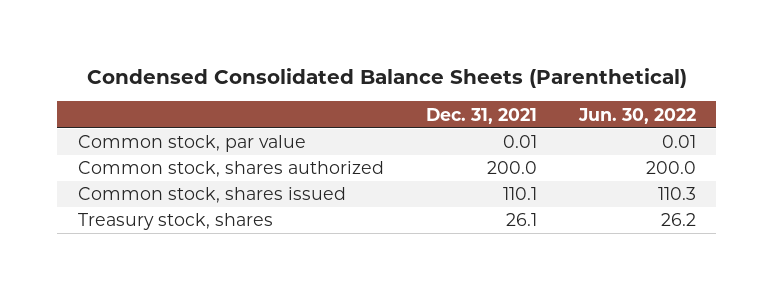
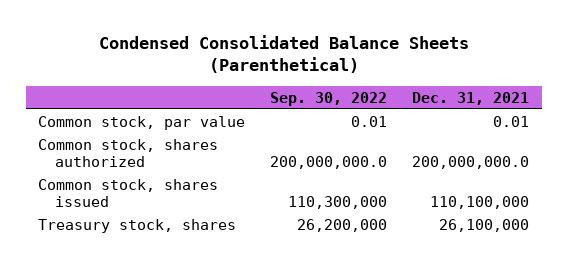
[577,107,696,124] Jun. 30, 2022 -> none
none -> [270,91,388,106] Sep. 30, 2022
[486,161,537,175] 200.0 -> [412,155,530,169] 200,000,000.0
[502,187,537,201] 110.1 -> [430,195,530,209] 110,100,000
[505,213,537,227] 26.1 -> [439,218,530,232] 26,100,000

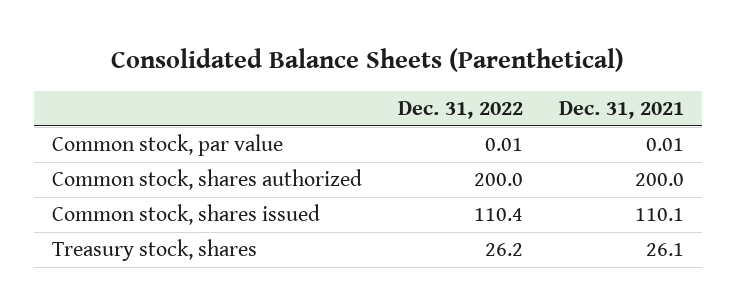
[98,34,469,74] Condensed Consolidated Balance Sheets (Parenthetical) -> [110,48,624,73] Consolidated Balance Sheets (Parenthetical)
[270,91,388,106] Sep. 30, 2022 -> none
none -> [397,100,523,119] Dec. 31, 2022
[412,155,530,169] 200,000,000.0 -> [634,173,684,187] 200.0
[430,195,530,209] 110,100,000 -> [634,208,684,222] 110.1
[439,218,530,232] 26,100,000 -> [645,243,684,257] 26.1

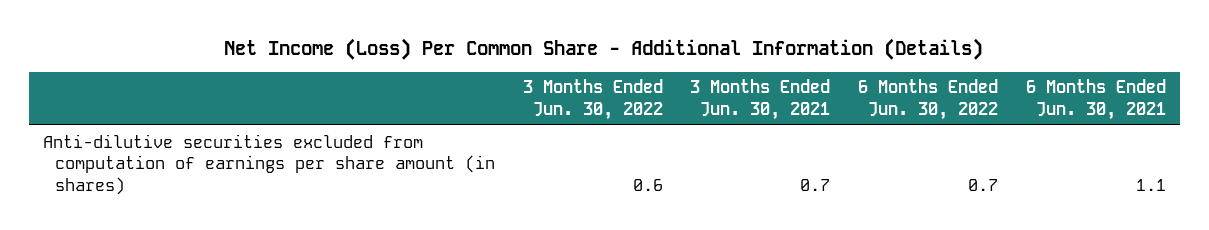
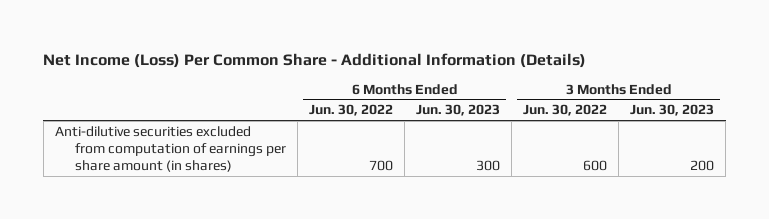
[690,79,831,120] 3 Months Ended Jun. 30, 2021 -> none
[1025,79,1166,120] 6 Months Ended Jun. 30, 2021 -> none
none -> [416,104,501,117] Jun. 30, 2023
none -> [630,104,715,117] Jun. 30, 2023
[632,178,663,191] 0.6 -> [583,160,608,172] 600
[968,178,999,191] 0.7 -> [369,160,394,172] 700

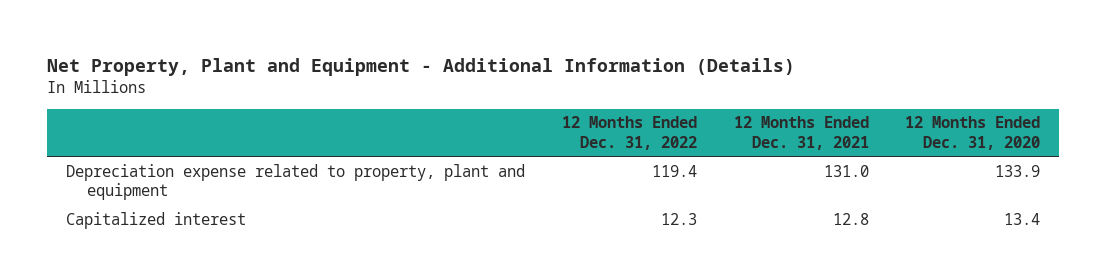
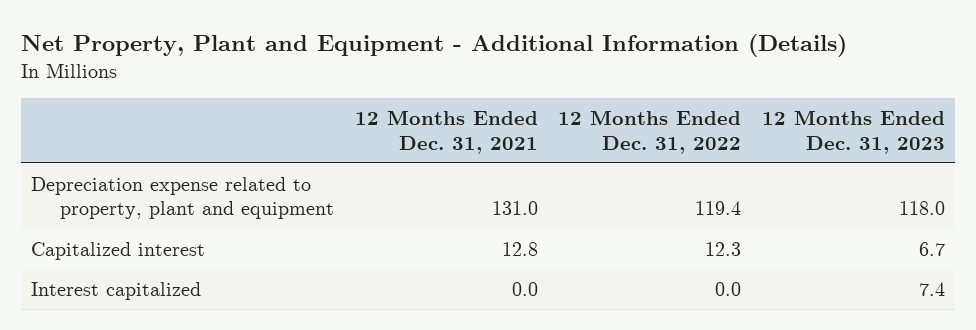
[905,116,1041,150] 12 Months Ended Dec. 31, 2020 -> none
none -> [762,109,946,154] 12 Months Ended Dec. 31, 2023
none -> [30,281,201,300] Interest capitalized

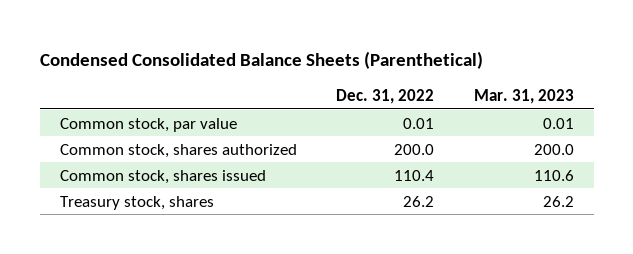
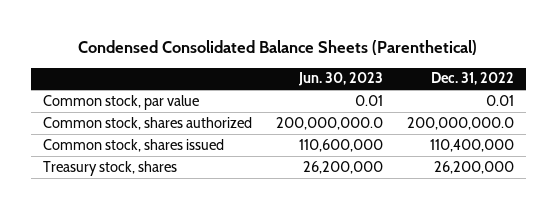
[473,88,574,104] Mar. 31, 2023 -> none
none -> [297,72,383,87] Jun. 30, 2023
[394,143,435,155] 200.0 -> [407,116,515,130] 200,000,000.0
[394,169,435,181] 110.4 -> [430,138,515,152] 110,400,000
[403,195,435,207] 26.2 -> [434,160,515,174] 26,200,000

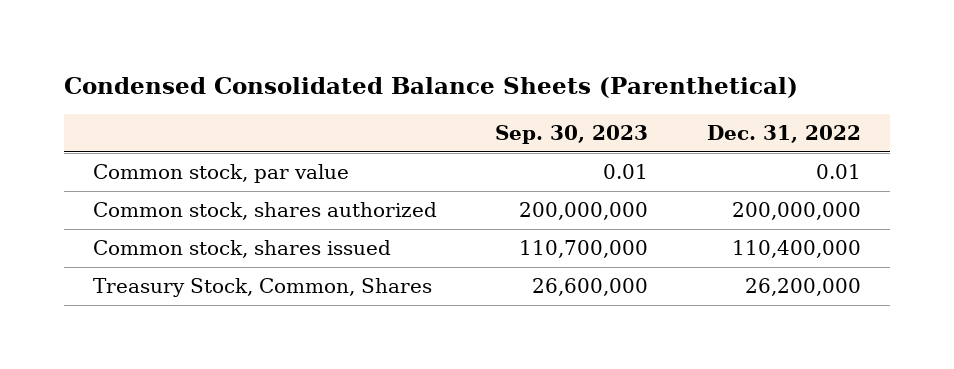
[297,72,383,87] Jun. 30, 2023 -> none
none -> [495,125,649,145] Sep. 30, 2023
[407,116,515,130] 200,000,000.0 -> [731,202,861,221] 200,000,000
[42,160,177,176] Treasury stock, shares -> [93,278,433,298] Treasury Stock, Common, Shares

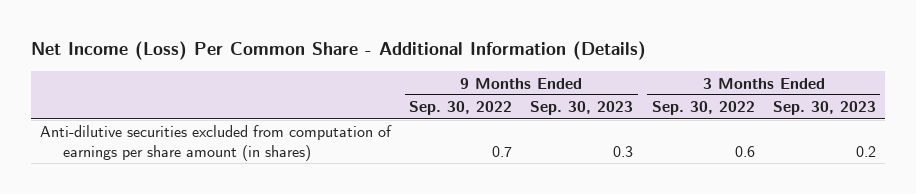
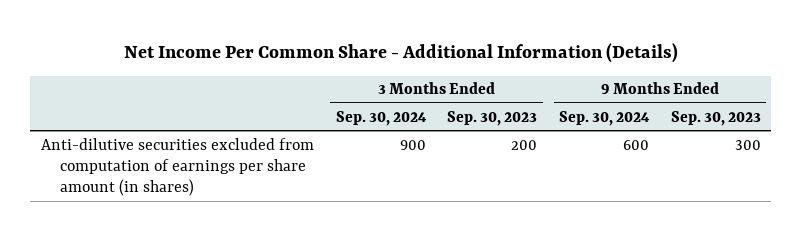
[30,41,646,61] Net Income (Loss) Per Common Share - Additional Information (Details) -> [123,42,678,63] Net Income Per Common Share - Additional Information (Details)
[409,101,513,116] Sep. 30, 2022 -> none
[651,101,755,116] Sep. 30, 2022 -> none
none -> [335,110,427,126] Sep. 30, 2024
none -> [559,110,651,126] Sep. 30, 2024
[613,145,634,157] 0.3 -> [734,139,761,150] 300
[855,145,876,157] 0.2 -> [511,139,538,150] 200

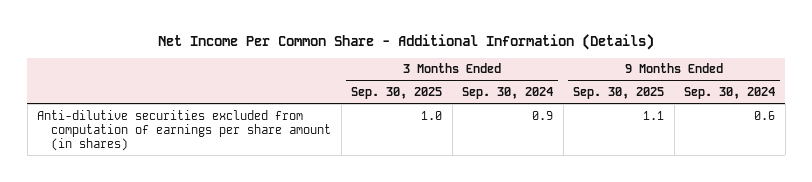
[447,110,538,126] Sep. 30, 2023 -> none
[670,110,761,126] Sep. 30, 2023 -> none
none -> [351,86,443,99] Sep. 30, 2025
none -> [573,86,665,99] Sep. 30, 2025
[399,139,426,150] 900 -> [532,110,554,120] 0.9
[623,139,650,150] 600 -> [754,110,776,120] 0.6

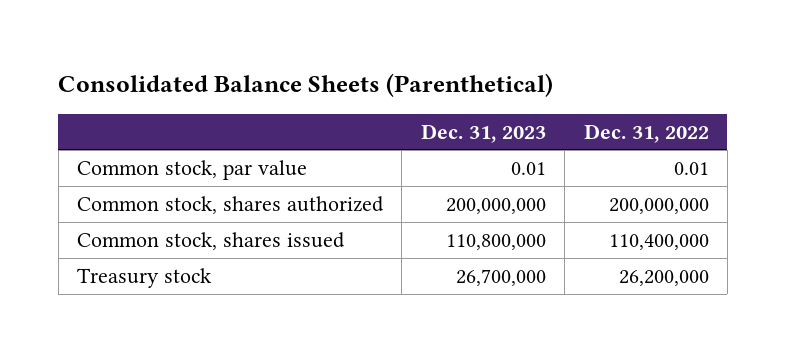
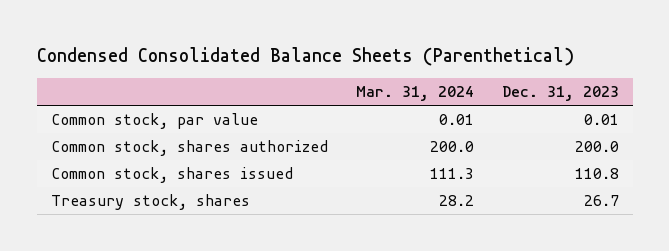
[58,73,554,98] Consolidated Balance Sheets (Parenthetical) -> [36,46,574,66] Condensed Consolidated Balance Sheets (Parenthetical)
[583,123,709,143] Dec. 31, 2022 -> none
none -> [355,86,474,102] Mar. 31, 2024
[445,197,546,214] 200,000,000 -> [574,141,619,153] 200.0
[445,233,546,250] 110,800,000 -> [574,168,619,180] 110.8
[77,267,213,288] Treasury stock -> [50,194,250,211] Treasury stock, shares
[455,268,546,286] 26,700,000 -> [583,195,619,207] 26.7

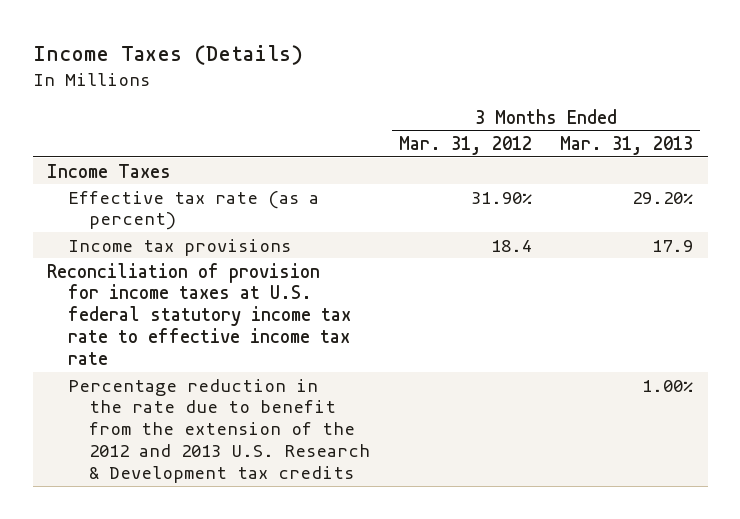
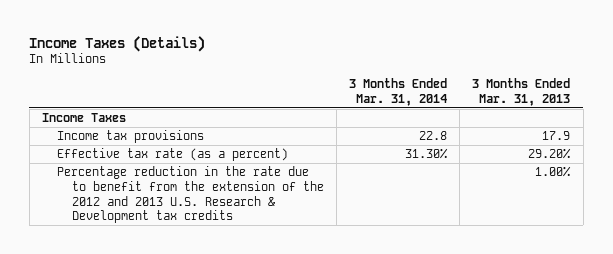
[398,135,532,155] Mar. 31, 2012 -> none
none -> [349,78,448,106] 3 Months Ended Mar. 31, 2014
[46,262,352,365] Reconciliation of provision for income taxes at U.S. federal statutory income tax rate to effective income tax rate -> none
[68,190,320,231] Effective tax rate (as a percent) -> [56,148,288,162] Effective tax rate (as a percent)

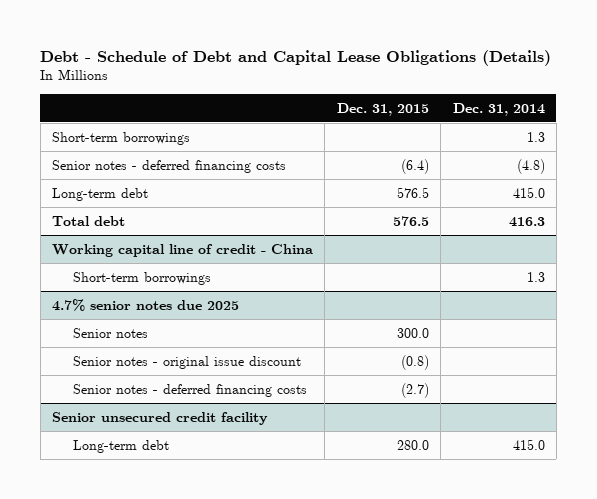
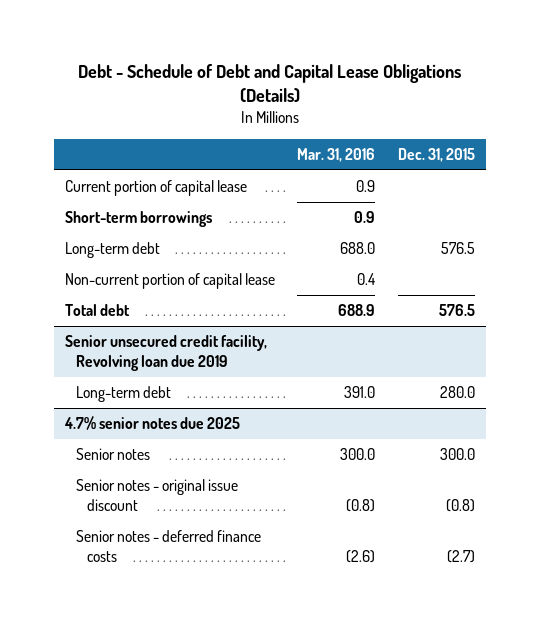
[452,102,545,116] Dec. 31, 2014 -> none
none -> [297,148,376,163] Mar. 31, 2016
none -> [65,180,248,197] Current portion of capital lease
[52,159,287,173] Senior notes - deferred financing costs -> none
none -> [65,273,276,290] Non-current portion of capital lease
[52,243,314,257] Working capital line of credit - China -> none
[73,271,212,285] Short-term borrowings -> none
none -> [65,335,268,372] Senior unsecured credit facility, Revolving loan due 2019
none -> [76,386,172,403] Long-term debt
[52,411,269,425] Senior unsecured credit facility -> none
[73,439,170,453] Long-term debt -> none
[73,383,308,397] Senior notes - deferred financing costs -> [76,530,262,563] Senior notes - deferred finance costs

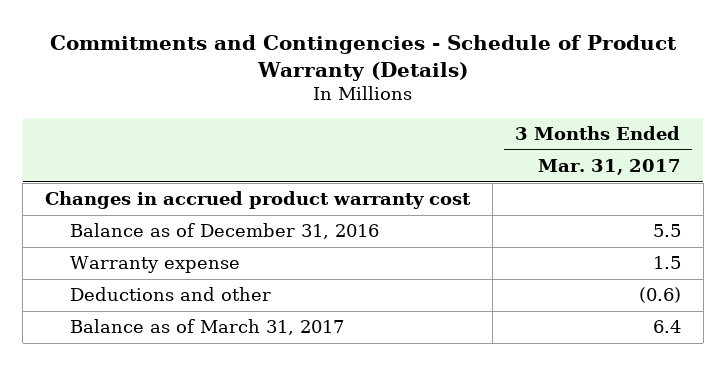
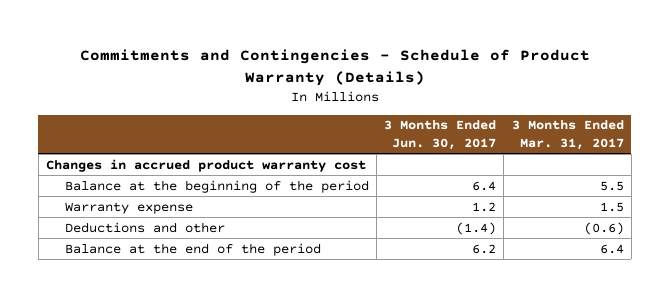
none -> [384,120,497,150] 3 Months Ended Jun. 30, 2017
[69,223,379,240] Balance as of December 31, 2016 -> [64,179,369,193] Balance at the beginning of the period
[69,319,344,336] Balance as of March 31, 2017 -> [64,242,321,256] Balance at the end of the period

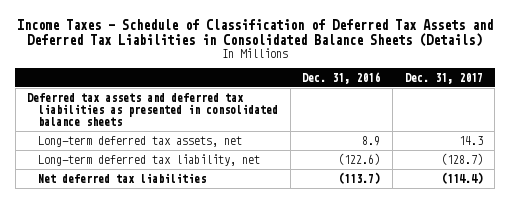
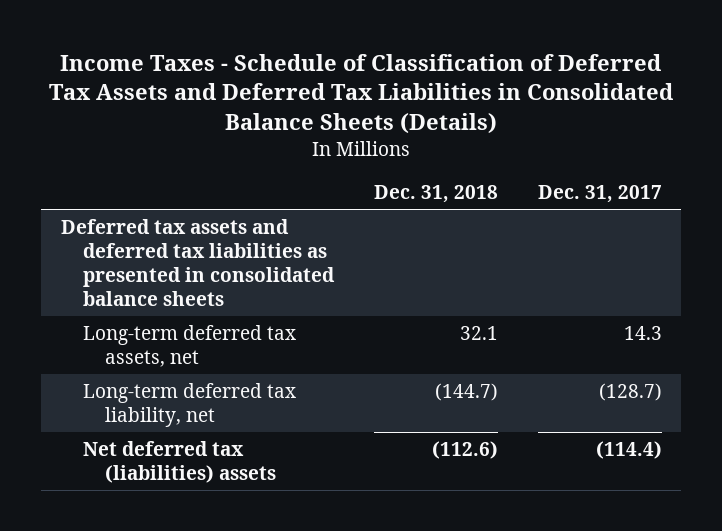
[302,71,381,84] Dec. 31, 2016 -> none
none -> [373,185,498,204] Dec. 31, 2018
[37,172,206,183] Net deferred tax liabilities -> [83,440,277,483] Net deferred tax (liabilities) assets

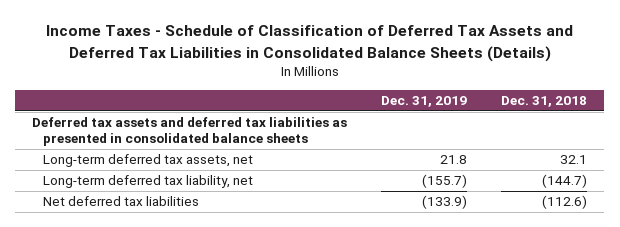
[537,185,662,204] Dec. 31, 2017 -> none
none -> [381,96,468,108] Dec. 31, 2019
[83,440,277,483] Net deferred tax (liabilities) assets -> [43,196,200,207] Net deferred tax liabilities

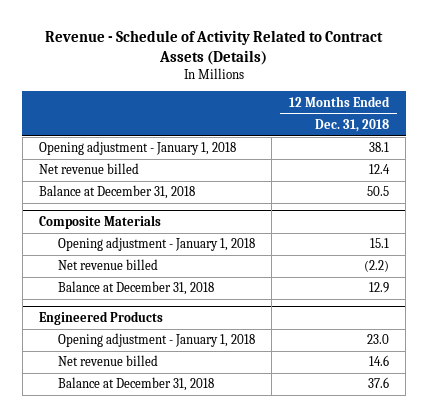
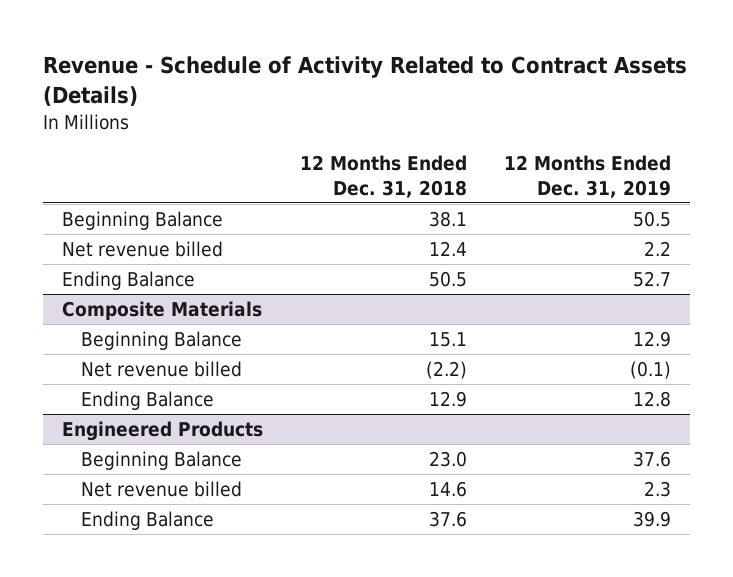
none -> [504,155,672,199] 12 Months Ended Dec. 31, 2019
[39,141,237,156] Opening adjustment - January 1, 2018 -> [61,210,223,230] Beginning Balance
[39,185,196,200] Balance at December 31, 2018 -> [61,270,195,290] Ending Balance
[57,237,255,252] Opening adjustment - January 1, 2018 -> [80,330,242,350] Beginning Balance
[57,281,214,296] Balance at December 31, 2018 -> [80,390,214,410] Ending Balance
[57,333,255,348] Opening adjustment - January 1, 2018 -> [80,450,242,470] Beginning Balance
[57,377,214,392] Balance at December 31, 2018 -> [80,510,214,530] Ending Balance

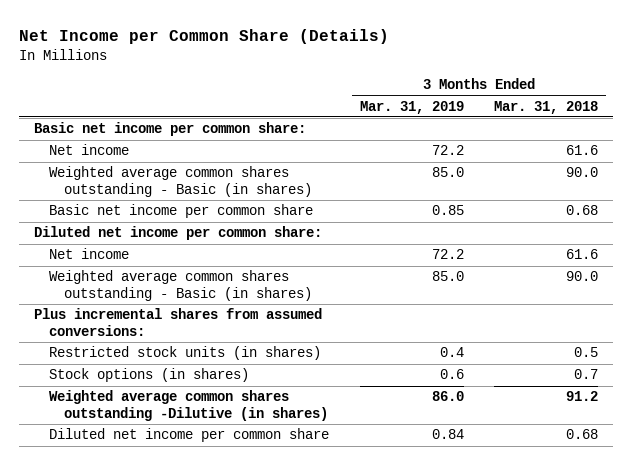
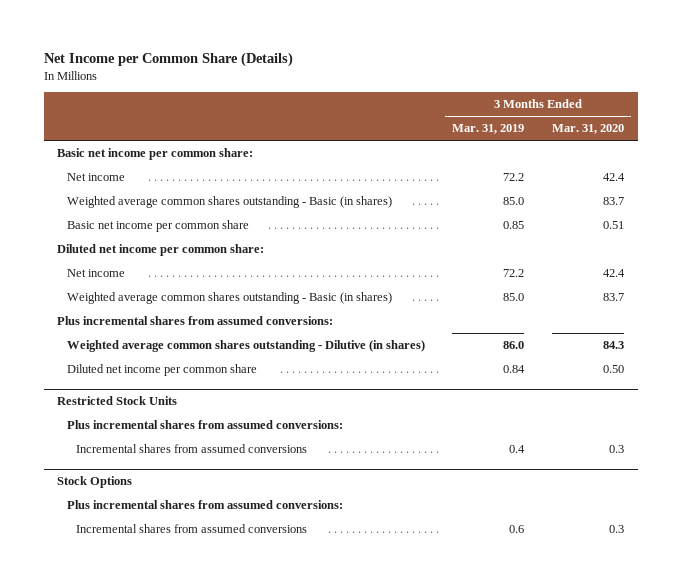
[494,100,599,114] Mar. 31, 2018 -> none
none -> [552,124,625,135] Mar. 31, 2020
[49,346,322,361] Restricted stock units (in shares) -> none
[49,368,250,383] Stock options (in shares) -> none
[49,390,328,421] Weighted average common shares outstanding -Dilutive (in shares) -> [66,340,425,353] Weighted average common shares outstanding - Dilutive (in shares)
none -> [57,396,178,406] Restricted Stock Units
none -> [66,420,343,430] Plus incremental shares from assumed conversions:
none -> [75,444,307,454] Incremental shares from assumed conversions
none -> [57,476,133,489] Stock Options
none -> [66,500,343,510] Plus incremental shares from assumed conversions:
none -> [75,524,307,534] Incremental shares from assumed conversions

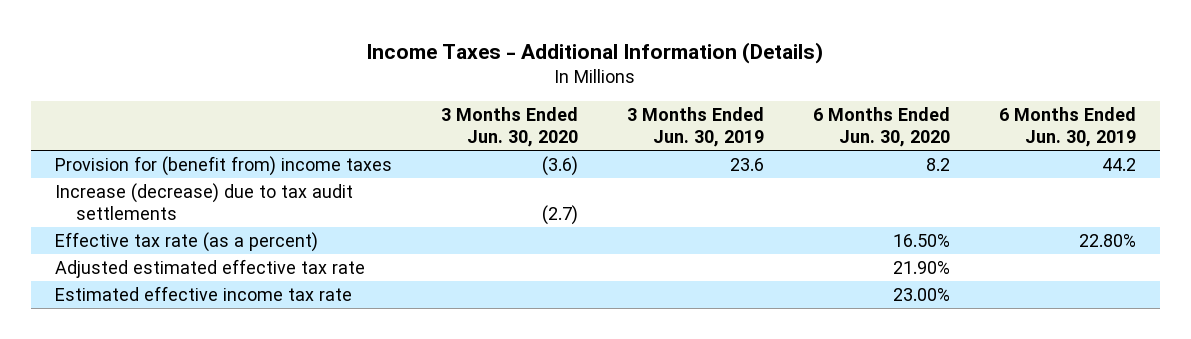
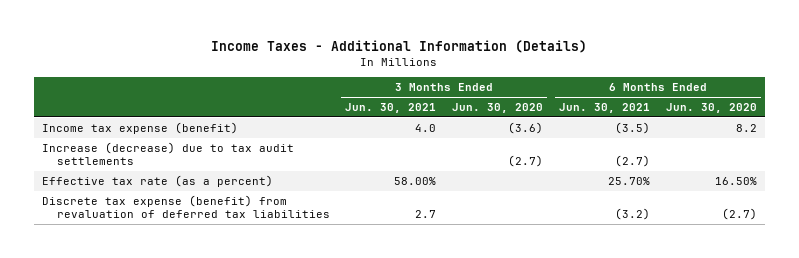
[626,107,764,147] 3 Months Ended Jun. 30, 2019 -> none
[998,107,1136,147] 6 Months Ended Jun. 30, 2019 -> none
none -> [345,102,437,113] Jun. 30, 2021
none -> [558,102,650,113] Jun. 30, 2021
[54,155,392,176] Provision for (benefit from) income taxes -> [42,121,239,134] Income tax expense (benefit)
[54,258,365,278] Adjusted estimated effective tax rate -> none
[54,285,352,301] Estimated effective income tax rate -> none
none -> [42,194,330,219] Discrete tax expense (benefit) from revaluation of deferred tax liabilities

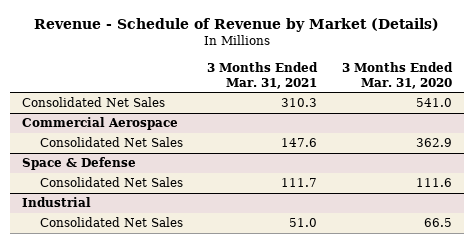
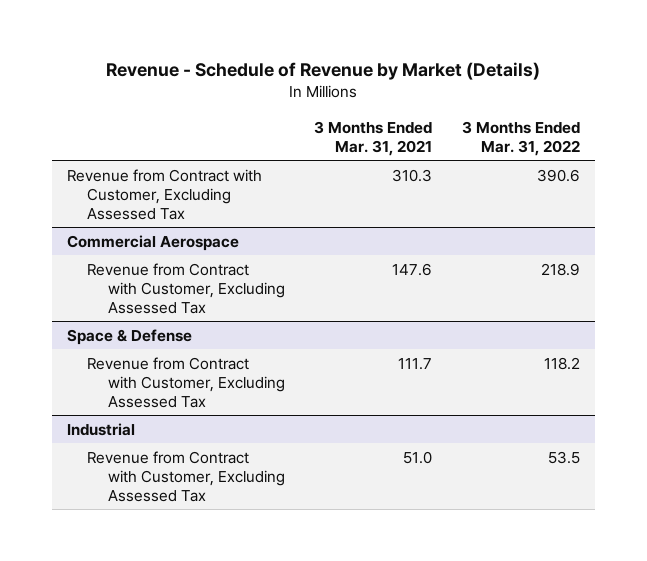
[341,61,453,89] 3 Months Ended Mar. 31, 2020 -> none
none -> [461,120,580,156] 3 Months Ended Mar. 31, 2022
[22,97,166,108] Consolidated Net Sales -> [67,168,263,220] Revenue from Contract with Customer, Excluding Assessed Tax
[39,137,183,148] Consolidated Net Sales -> [87,262,285,314] Revenue from Contract with Customer, Excluding Assessed Tax
[39,177,183,188] Consolidated Net Sales -> [87,356,285,408] Revenue from Contract with Customer, Excluding Assessed Tax
[39,217,183,228] Consolidated Net Sales -> [87,450,285,502] Revenue from Contract with Customer, Excluding Assessed Tax

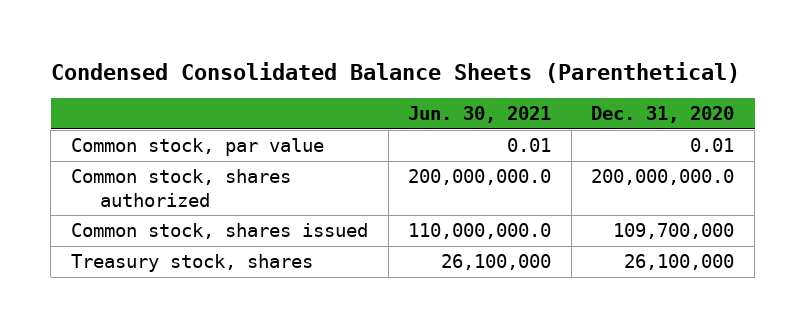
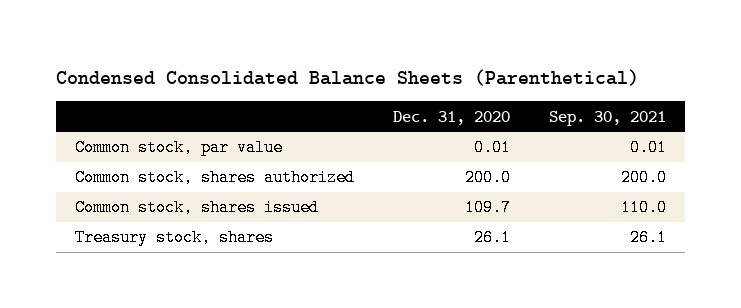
[408,106,552,124] Jun. 30, 2021 -> none
none -> [548,110,666,126] Sep. 30, 2021
[591,169,735,186] 200,000,000.0 -> [464,169,511,187] 200.0
[613,223,735,240] 109,700,000 -> [464,199,511,217] 109.7
[624,254,735,271] 26,100,000 -> [473,229,511,247] 26.1

